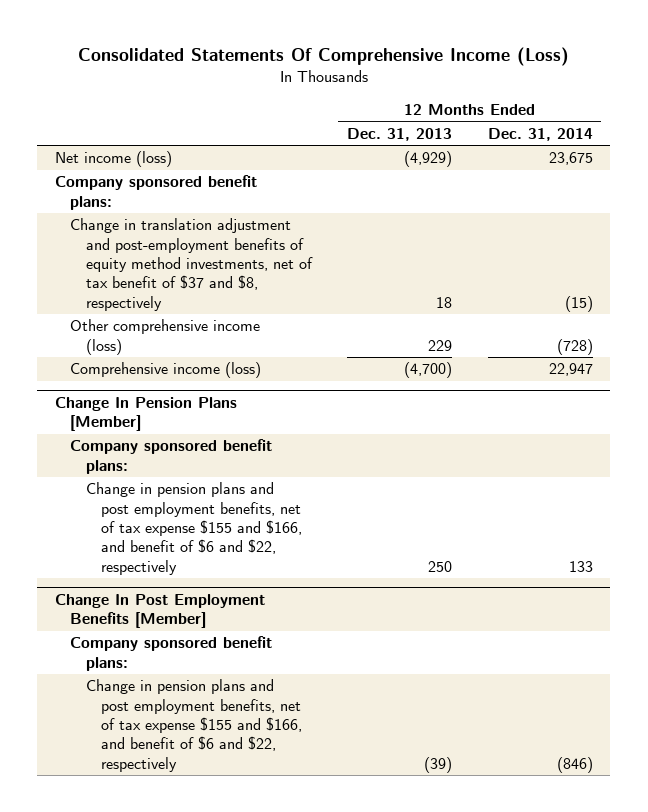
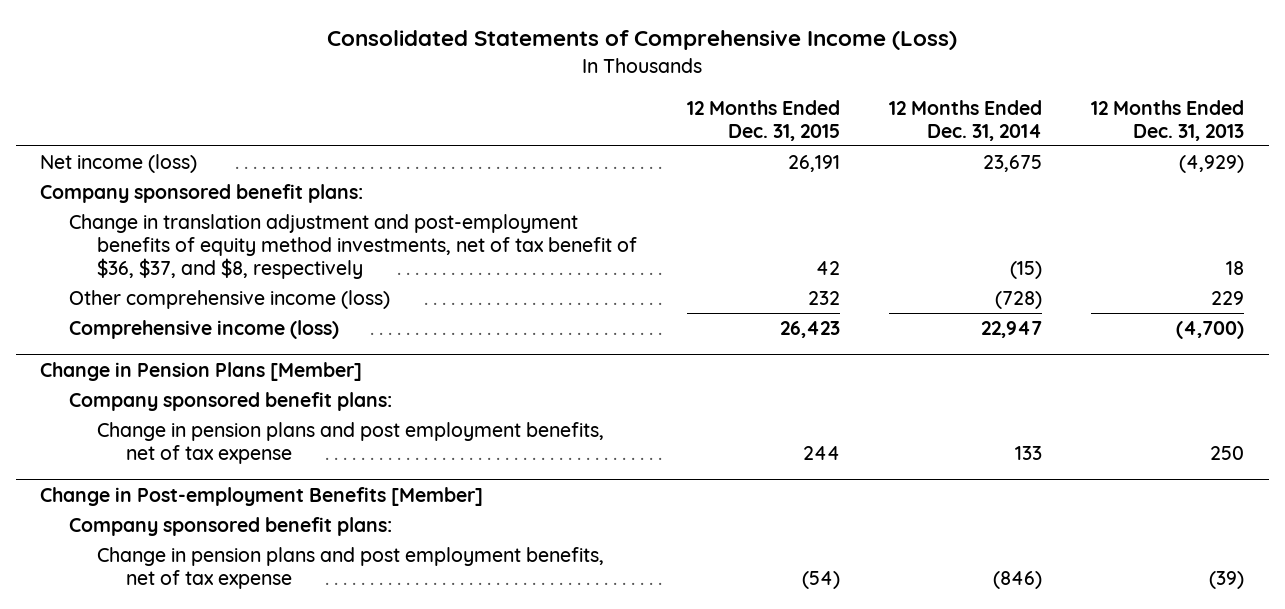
[77,47,569,67] Consolidated Statements Of Comprehensive Income (Loss) -> [327,30,958,51] Consolidated Statements of Comprehensive Income (Loss)
none -> [686,99,840,141] 12 Months Ended Dec. 31, 2015
[70,218,313,311] Change in translation adjustment and post-employment benefits of equity method investments, net of tax benefit of $37 and $8, respectively -> [68,214,638,280] Change in translation adjustment and post-employment benefits of equity method investments, net of tax benefit of $36, $37, and $8, respectively
[55,397,238,432] Change In Pension Plans [Member] -> [40,361,363,381] Change in Pension Plans [Member]
[85,482,303,575] Change in pension plans and post employment benefits, net of tax expense $155 and $166, and benefit of $6 and $22, respectively -> [97,422,605,465] Change in pension plans and post employment benefits, net of tax expense
[55,594,266,629] Change In Post Employment Benefits [Member] -> [40,486,484,506] Change in Post-employment Benefits [Member]
[85,679,303,772] Change in pension plans and post employment benefits, net of tax expense $155 and $166, and benefit of $6 and $22, respectively -> [97,547,605,590] Change in pension plans and post employment benefits, net of tax expense

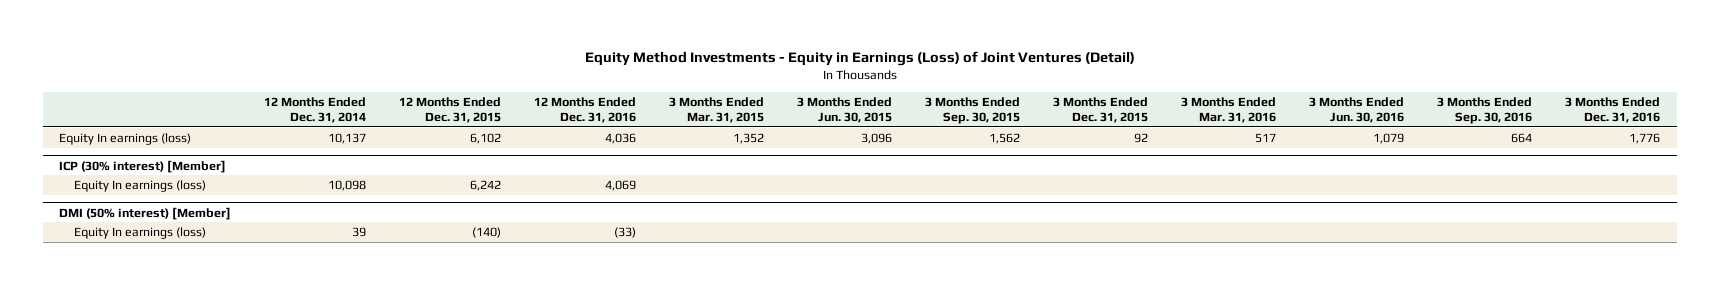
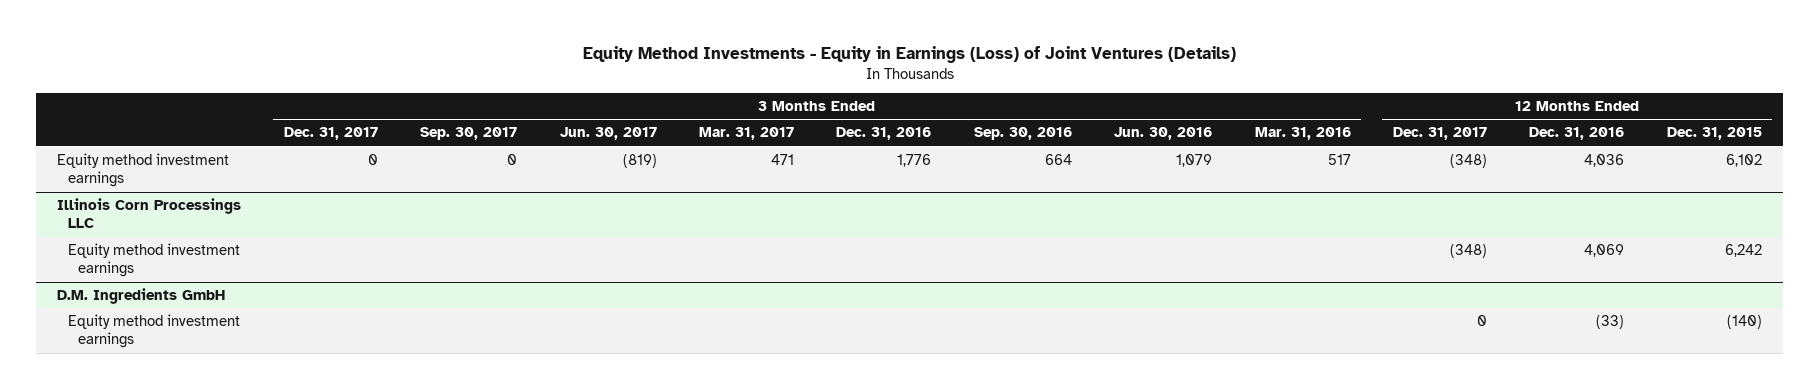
[584,51,1135,67] Equity Method Investments - Equity in Earnings (Loss) of Joint Ventures (Detail) -> [582,45,1236,63] Equity Method Investments - Equity in Earnings (Loss) of Joint Ventures (Details)
[264,97,367,124] 12 Months Ended Dec. 31, 2014 -> none
[669,97,765,124] 3 Months Ended Mar. 31, 2015 -> none
[797,97,893,124] 3 Months Ended Jun. 30, 2015 -> none
[925,97,1021,125] 3 Months Ended Sep. 30, 2015 -> none
[1053,97,1149,124] 3 Months Ended Dec. 31, 2015 -> none
none -> [283,127,378,141] Dec. 31, 2017
none -> [420,127,518,141] Sep. 30, 2017
none -> [559,127,657,141] Jun. 30, 2017
none -> [699,127,795,141] Mar. 31, 2017
none -> [1393,127,1488,141] Dec. 31, 2017
[59,133,192,146] Equity In earnings (loss) -> [57,153,230,188] Equity method investment earnings
[59,159,227,173] ICP (30% interest) [Member] -> [57,198,242,229] Illinois Corn Processings LLC
[74,180,207,193] Equity In earnings (loss) -> [67,243,240,278] Equity method investment earnings
[59,206,232,220] DMI (50% interest) [Member] -> [57,288,226,305] D.M. Ingredients GmbH
[74,227,207,240] Equity In earnings (loss) -> [67,314,240,349] Equity method investment earnings

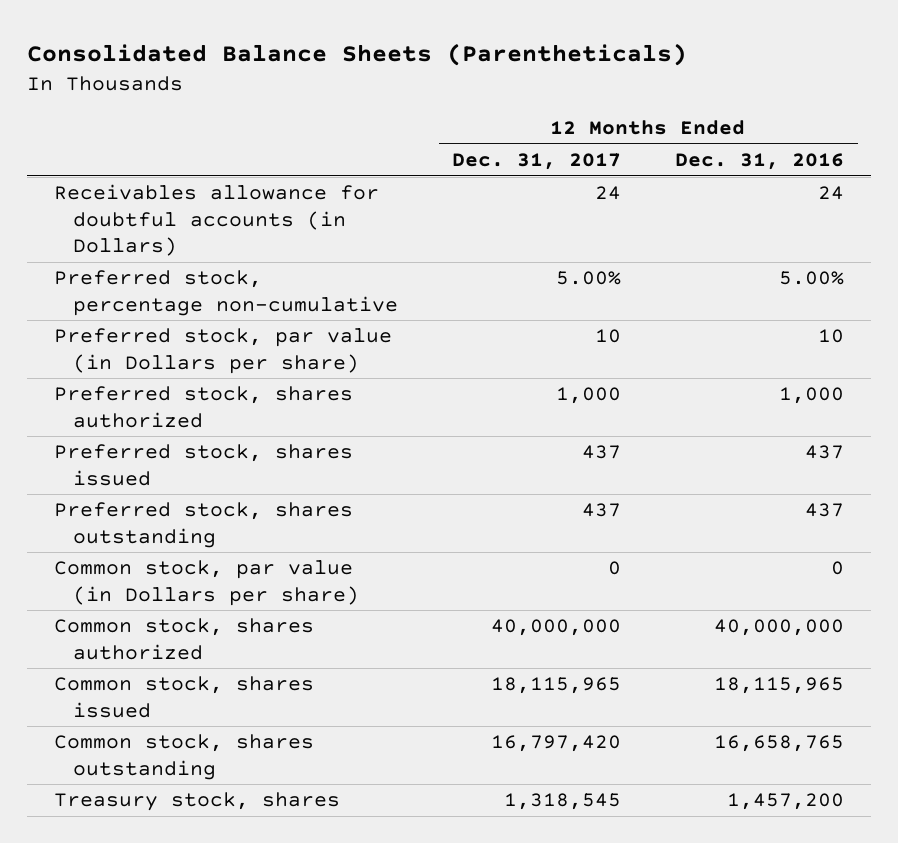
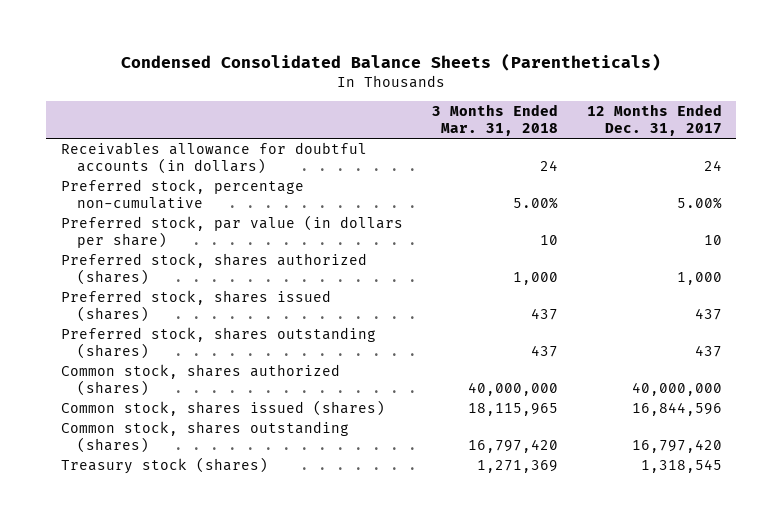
[27,42,688,66] Consolidated Balance Sheets (Parentheticals) -> [121,53,662,72] Condensed Consolidated Balance Sheets (Parentheticals)
[675,152,845,170] Dec. 31, 2016 -> none
none -> [431,103,558,136] 3 Months Ended Mar. 31, 2018
[54,184,380,257] Receivables allowance for doubtful accounts (in Dollars) -> [60,142,367,174] Receivables allowance for doubtful accounts (in dollars)
[54,560,359,606] Common stock, par value (in Dollars per share) -> none
[54,328,393,374] Preferred stock, par value (in Dollars per share) -> [60,215,403,248] Preferred stock, par value (in dollars per share)
[54,386,354,428] Preferred stock, shares authorized -> [60,253,367,285] Preferred stock, shares authorized (shares)
[54,444,354,486] Preferred stock, shares issued -> [60,290,331,322] Preferred stock, shares issued (shares)
[54,502,354,548] Preferred stock, shares outstanding -> [60,327,376,359] Preferred stock, shares outstanding (shares)
[54,618,315,660] Common stock, shares authorized -> [60,364,340,396] Common stock, shares authorized (shares)
[54,676,315,718] Common stock, shares issued -> [60,400,385,417] Common stock, shares issued (shares)
[491,677,622,695] 18,115,965 -> [631,402,722,417] 16,844,596
[54,734,315,780] Common stock, shares outstanding -> [60,421,349,453] Common stock, shares outstanding (shares)
[54,792,341,812] Treasury stock, shares -> [60,457,268,475] Treasury stock (shares)

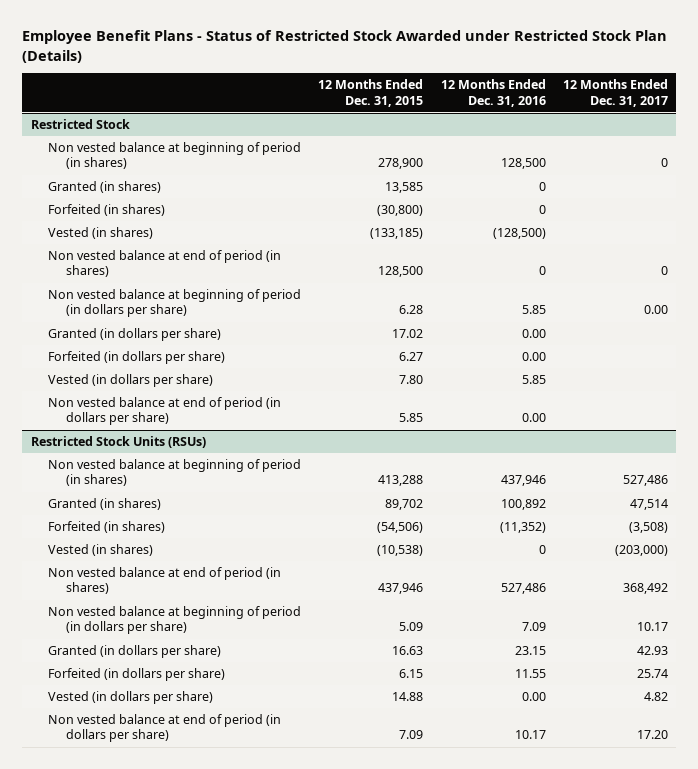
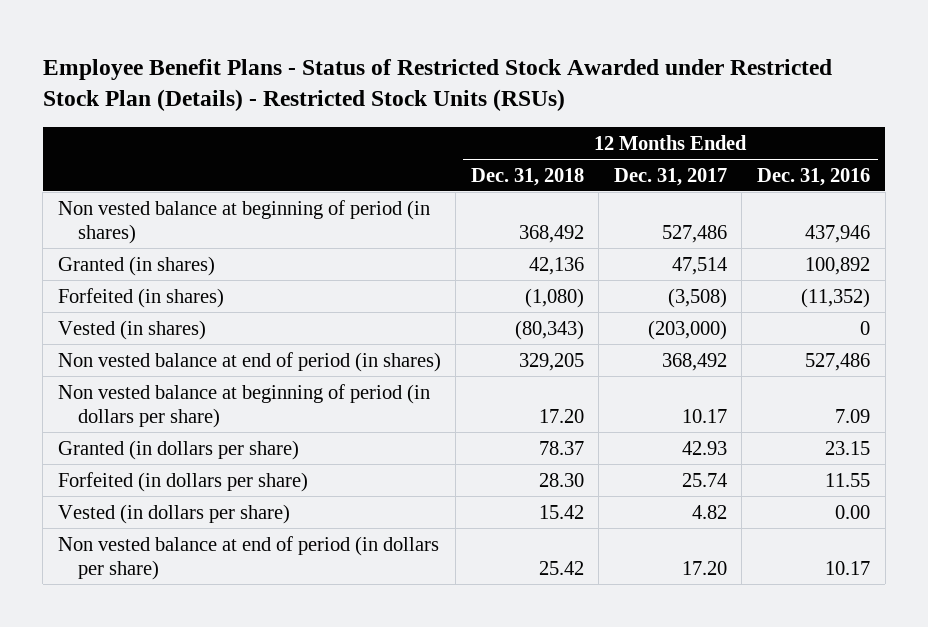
[21,30,667,63] Employee Benefit Plans - Status of Restricted Stock Awarded under Restricted Stock Plan (Details) -> [42,58,832,112] Employee Benefit Plans - Status of Restricted Stock Awarded under Restricted Stock Plan (Details) - Restricted Stock Units (RSUs)
[318,79,424,107] 12 Months Ended Dec. 31, 2015 -> none
none -> [470,167,584,186] Dec. 31, 2018
[30,119,130,130] Restricted Stock -> none
[48,142,302,170] Non vested balance at beginning of period (in shares) -> none
[48,181,162,194] Granted (in shares) -> none
[48,204,166,217] Forfeited (in shares) -> none
[48,227,154,240] Vested (in shares) -> none
[48,250,282,278] Non vested balance at end of period (in shares) -> none
[48,289,302,318] Non vested balance at beginning of period (in dollars per share) -> none
[48,328,222,342] Granted (in dollars per share) -> none
[48,351,226,365] Forfeited (in dollars per share) -> none
[48,374,214,388] Vested (in dollars per share) -> none
[48,397,282,426] Non vested balance at end of period (in dollars per share) -> none
[30,436,206,449] Restricted Stock Units (RSUs) -> none

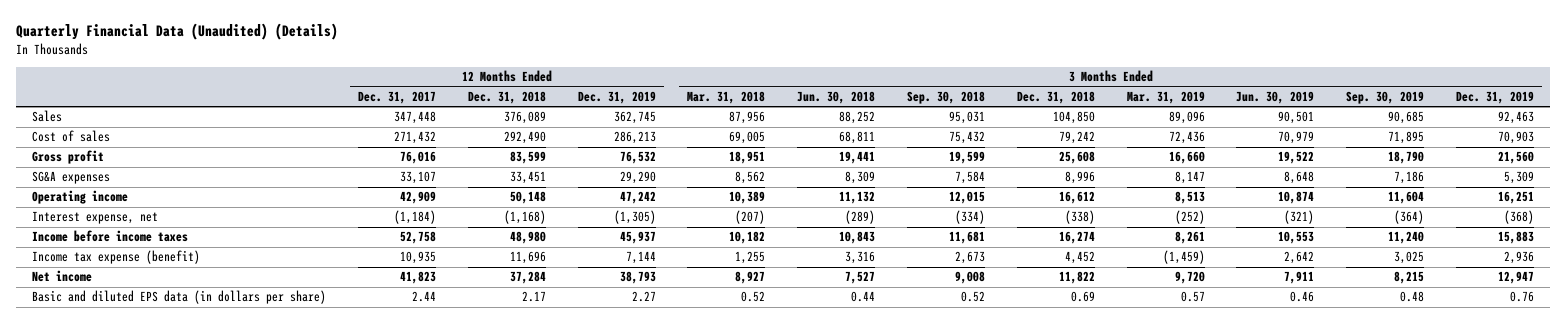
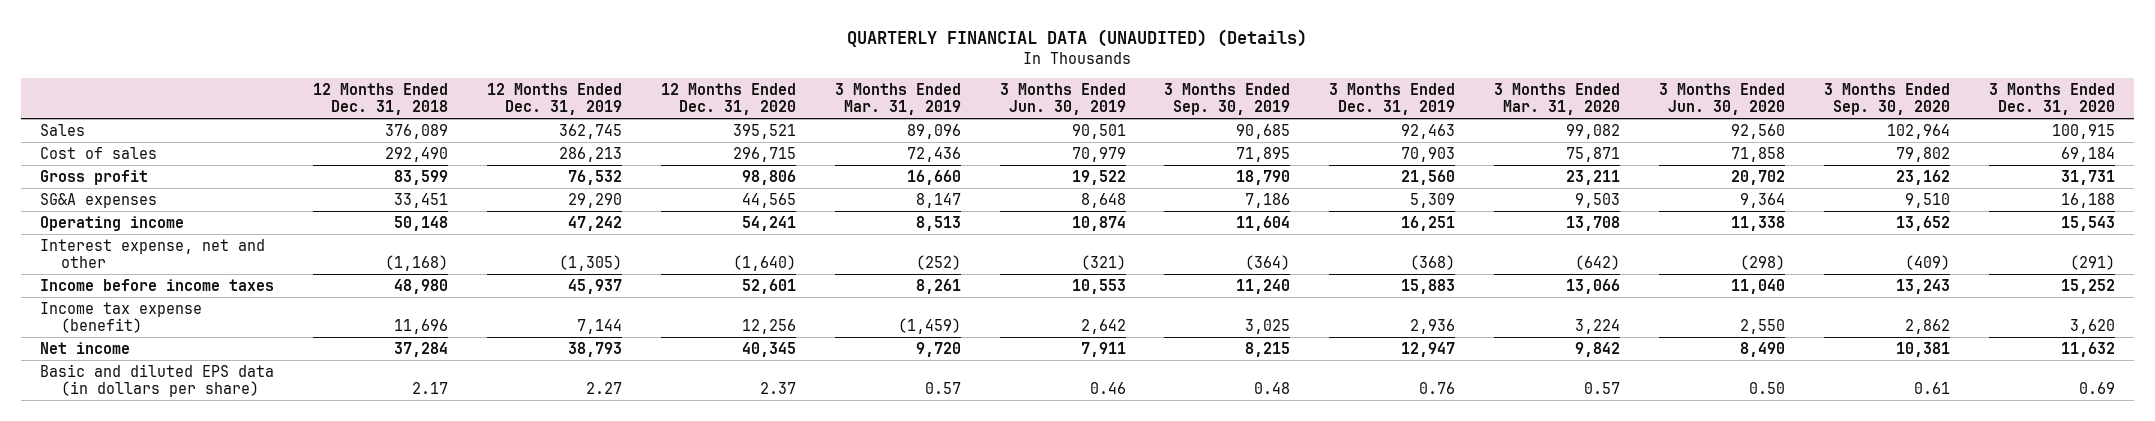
[16,23,339,41] Quarterly Financial Data (Unaudited) (Details) -> [847,28,1308,47] QUARTERLY FINANCIAL DATA (UNAUDITED) (Details)
[358,90,437,104] Dec. 31, 2017 -> none
[687,90,766,104] Mar. 31, 2018 -> none
[797,90,876,104] Jun. 30, 2018 -> none
[907,90,986,104] Sep. 30, 2018 -> none
[1016,90,1095,104] Dec. 31, 2018 -> none
none -> [660,83,796,116] 12 Months Ended Dec. 31, 2020
none -> [1494,83,1621,116] 3 Months Ended Mar. 31, 2020
none -> [1658,83,1785,116] 3 Months Ended Jun. 30, 2020
none -> [1823,83,1950,116] 3 Months Ended Sep. 30, 2020
none -> [1988,83,2115,116] 3 Months Ended Dec. 31, 2020
[32,211,159,225] Interest expense, net -> [40,238,266,268] Interest expense, net and other

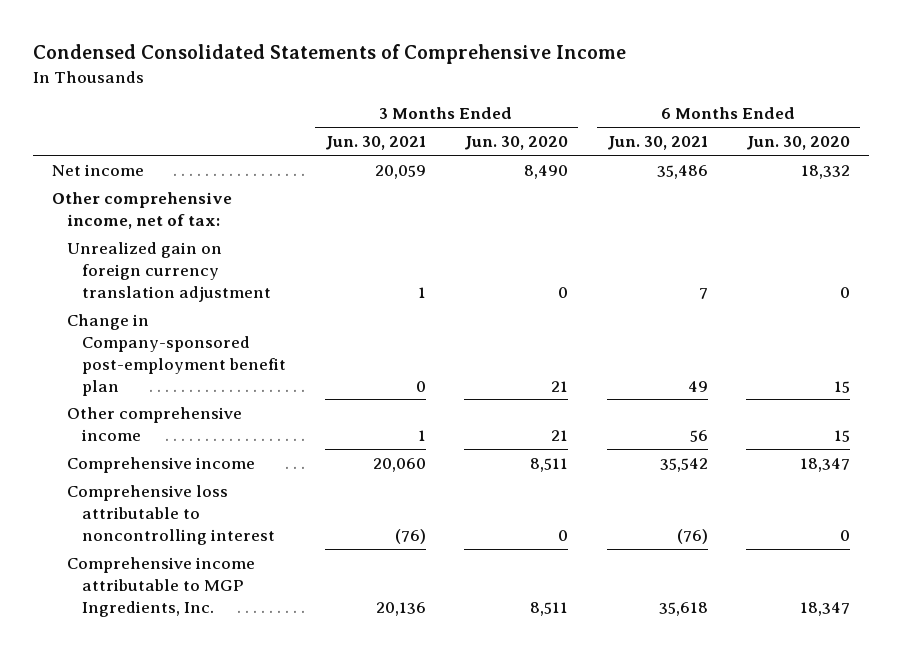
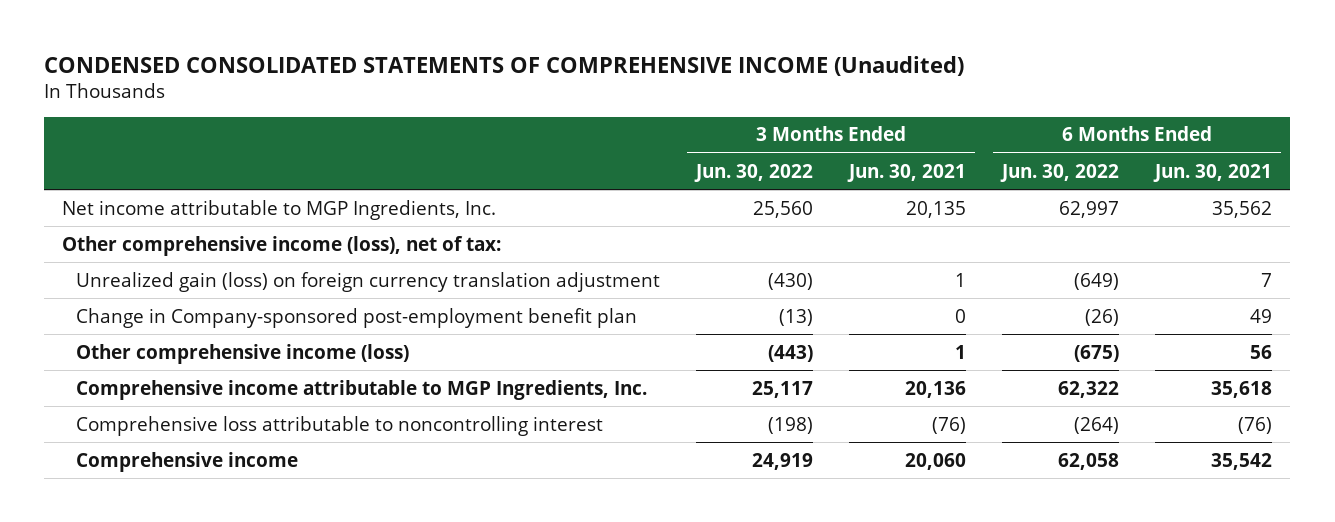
[32,44,626,65] Condensed Consolidated Statements of Comprehensive Income -> [44,55,965,76] CONDENSED CONSOLIDATED STATEMENTS OF COMPREHENSIVE INCOME (Unaudited)
[464,136,569,151] Jun. 30, 2020 -> none
[746,136,851,151] Jun. 30, 2020 -> none
none -> [693,163,813,182] Jun. 30, 2022
none -> [1000,163,1120,182] Jun. 30, 2022
[52,163,145,176] Net income -> none
none -> [62,199,497,220] Net income attributable to MGP Ingredients, Inc.
[52,191,233,229] Other comprehensive income, net of tax: -> [62,235,502,256] Other comprehensive income (loss), net of tax:
[67,241,272,302] Unrealized gain on foreign currency translation adjustment -> [75,271,660,292] Unrealized gain (loss) on foreign currency translation adjustment
[67,406,243,441] Other comprehensive income -> [75,343,409,364] Other comprehensive income (loss)
[67,484,276,545] Comprehensive loss attributable to noncontrolling interest -> [75,415,603,436] Comprehensive loss attributable to noncontrolling interest
[67,456,256,473] Comprehensive income -> [75,451,298,472] Comprehensive income

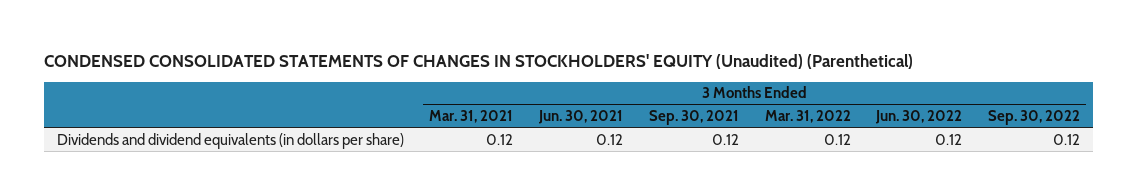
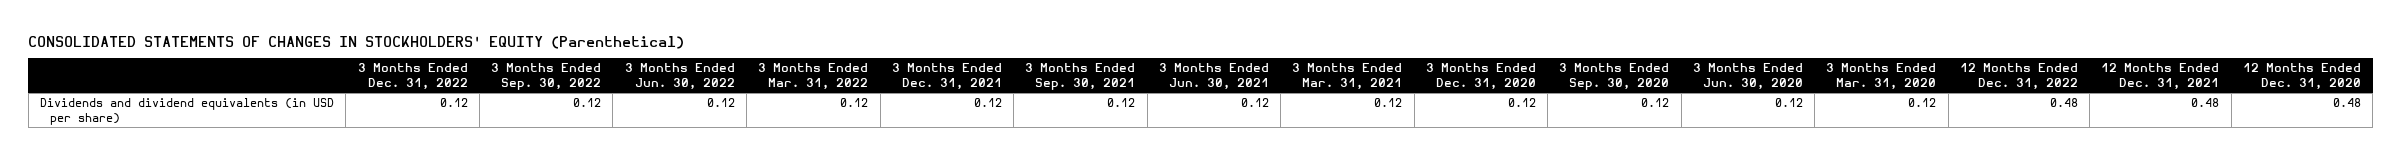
[43,53,913,69] CONDENSED CONSOLIDATED STATEMENTS OF CHANGES IN STOCKHOLDERS' EQUITY (Unaudited) (Parenthetical) -> [28,35,685,49] CONSOLIDATED STATEMENTS OF CHANGES IN STOCKHOLDERS' EQUITY (Parenthetical)
none -> [357,63,468,91] 3 Months Ended Dec. 31, 2022
none -> [891,63,1002,91] 3 Months Ended Dec. 31, 2021
none -> [1425,63,1536,91] 3 Months Ended Dec. 31, 2020
none -> [1559,63,1670,91] 3 Months Ended Sep. 30, 2020
none -> [1692,63,1803,91] 3 Months Ended Jun. 30, 2020
none -> [1826,63,1937,91] 3 Months Ended Mar. 31, 2020
none -> [1959,63,2078,91] 12 Months Ended Dec. 31, 2022
none -> [2101,63,2220,91] 12 Months Ended Dec. 31, 2021
none -> [2242,63,2361,91] 12 Months Ended Dec. 31, 2020
[56,132,404,149] Dividends and dividend equivalents (in dollars per share) -> [40,97,335,125] Dividends and dividend equivalents (in USD per share)

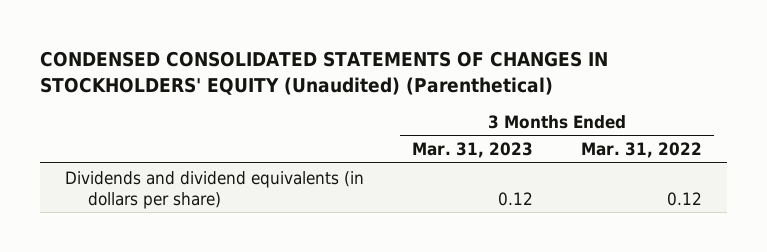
[28,35,685,49] CONSOLIDATED STATEMENTS OF CHANGES IN STOCKHOLDERS' EQUITY (Parenthetical) -> [40,50,609,95] CONDENSED CONSOLIDATED STATEMENTS OF CHANGES IN STOCKHOLDERS' EQUITY (Unaudited) (Parenthetical)
[357,63,468,91] 3 Months Ended Dec. 31, 2022 -> none
[491,63,602,91] 3 Months Ended Sep. 30, 2022 -> none
[624,63,735,91] 3 Months Ended Jun. 30, 2022 -> none
[891,63,1002,91] 3 Months Ended Dec. 31, 2021 -> none
[1025,63,1136,91] 3 Months Ended Sep. 30, 2021 -> none
[1158,63,1269,91] 3 Months Ended Jun. 30, 2021 -> none
[1292,63,1403,91] 3 Months Ended Mar. 31, 2021 -> none
[1425,63,1536,91] 3 Months Ended Dec. 31, 2020 -> none
[1559,63,1670,91] 3 Months Ended Sep. 30, 2020 -> none
[1692,63,1803,91] 3 Months Ended Jun. 30, 2020 -> none
[1826,63,1937,91] 3 Months Ended Mar. 31, 2020 -> none
[1959,63,2078,91] 12 Months Ended Dec. 31, 2022 -> none
[2101,63,2220,91] 12 Months Ended Dec. 31, 2021 -> none
[2242,63,2361,91] 12 Months Ended Dec. 31, 2020 -> none
none -> [411,142,533,159] Mar. 31, 2023
[40,97,335,125] Dividends and dividend equivalents (in USD per share) -> [64,170,364,209] Dividends and dividend equivalents (in dollars per share)

